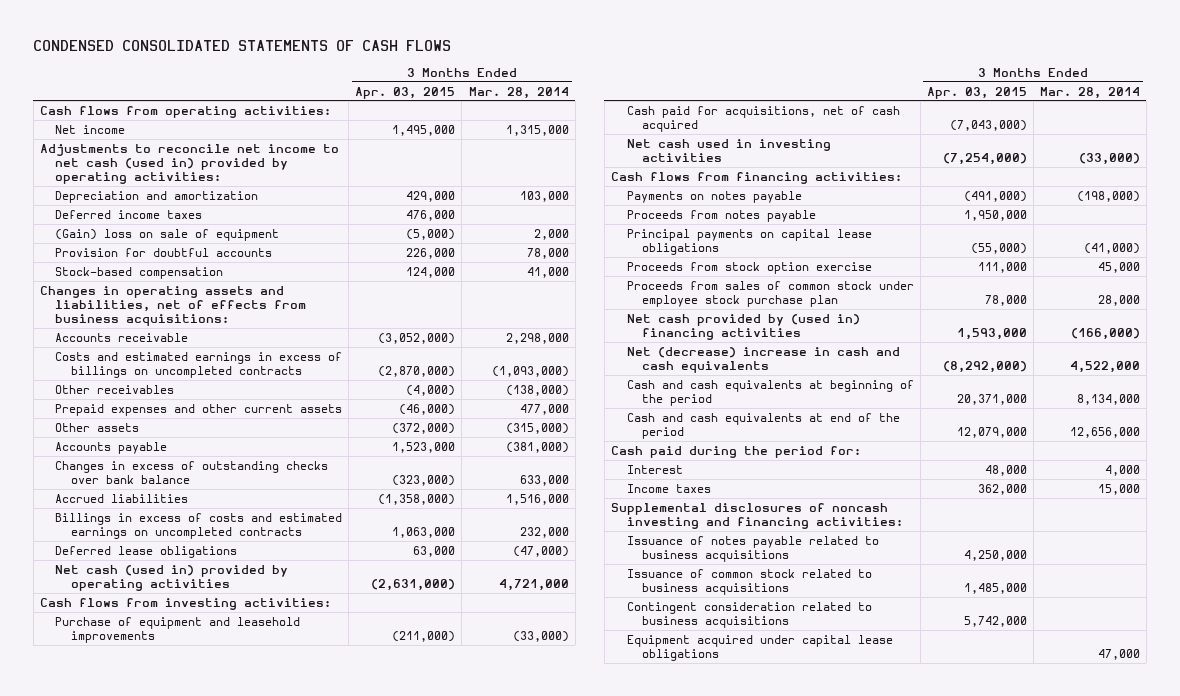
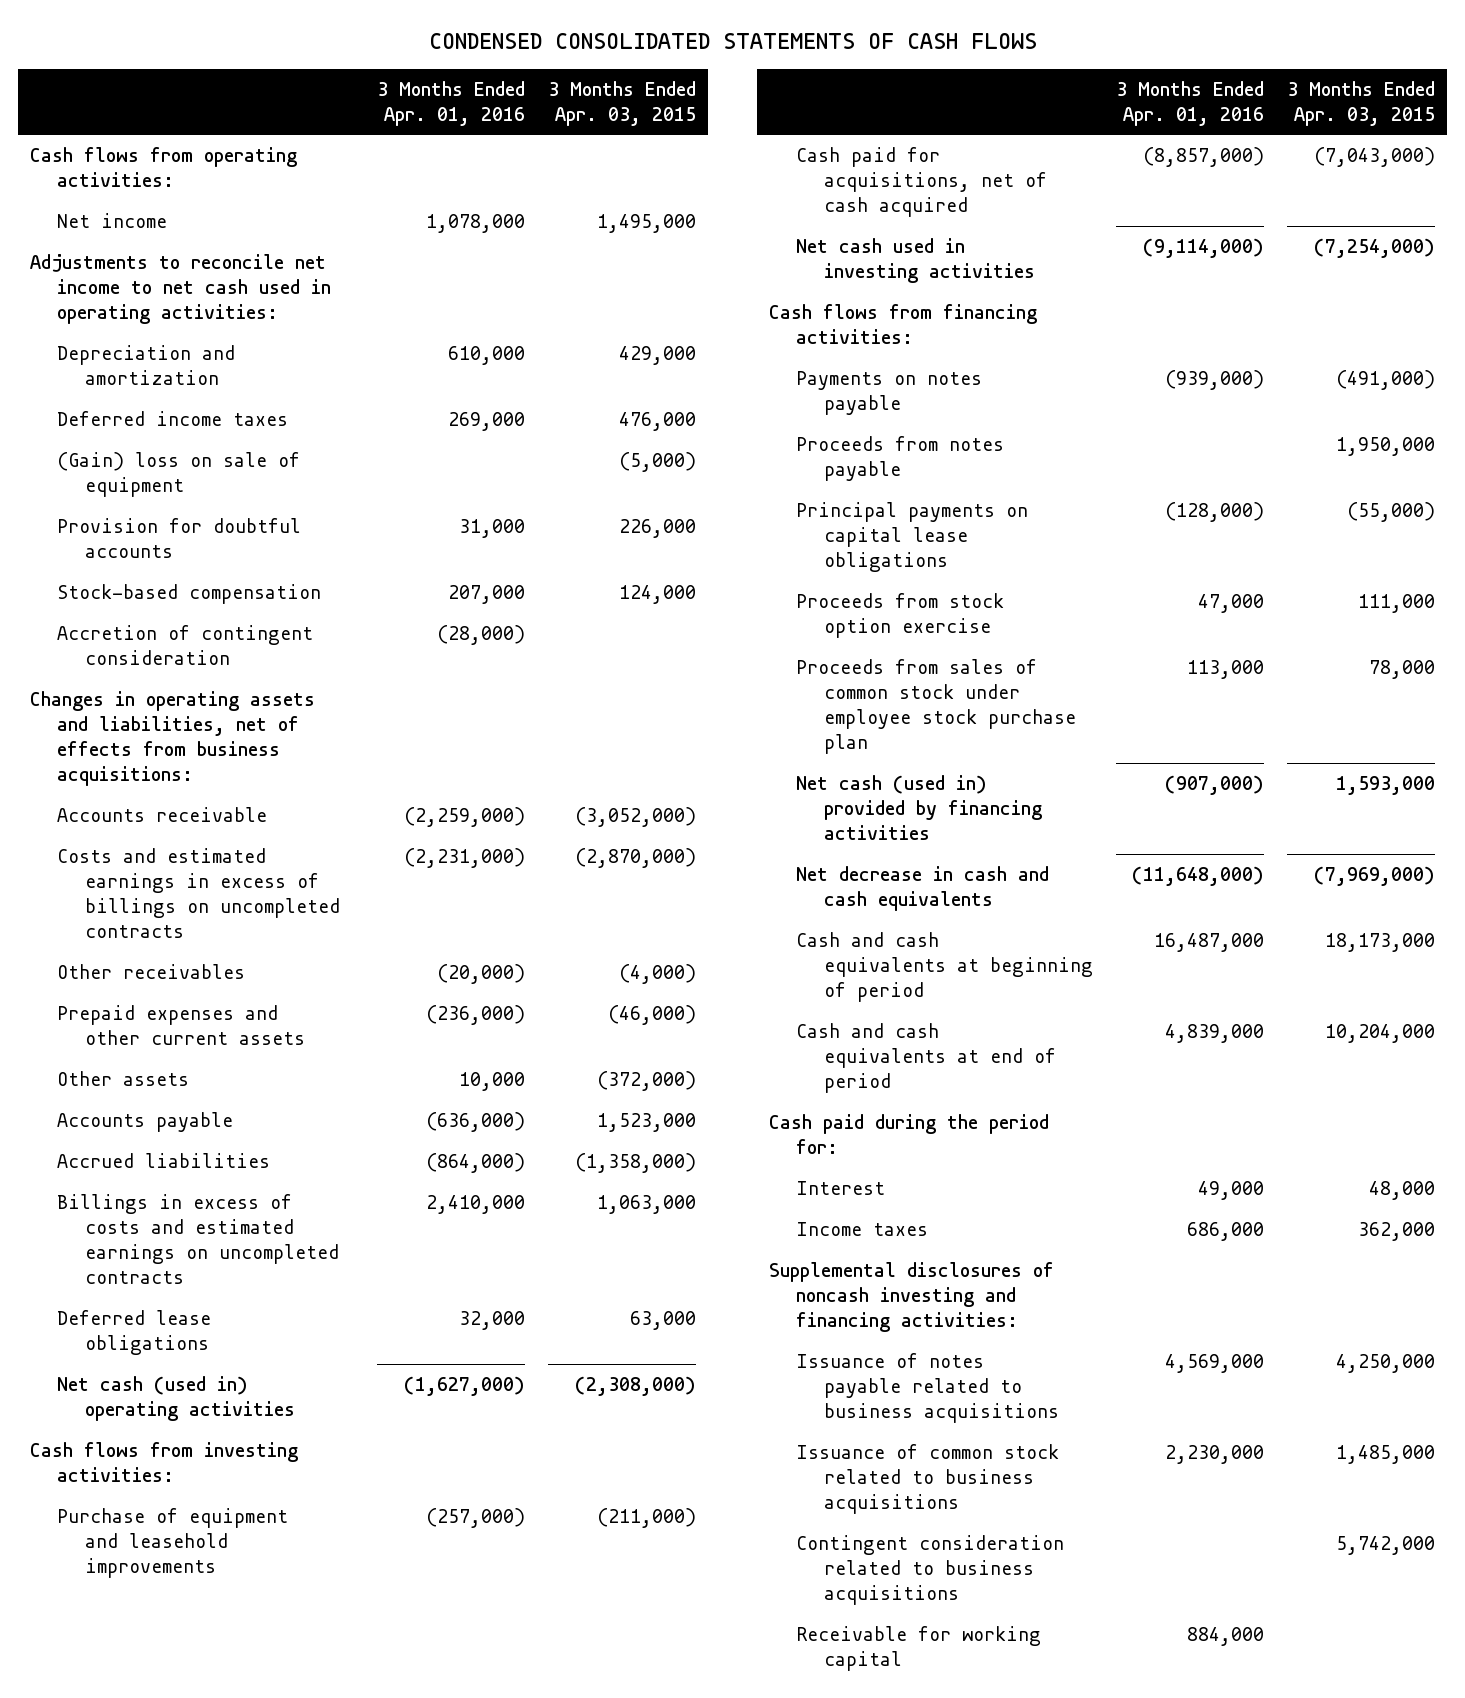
[468,86,569,99] Mar. 28, 2014 -> none
none -> [377,80,526,126] 3 Months Ended Apr. 01, 2016
[39,143,339,184] Adjustments to reconcile net income to net cash (used in) provided by operating activities: -> [29,254,332,325] Adjustments to reconcile net income to net cash used in operating activities:
none -> [57,625,314,666] Accretion of contingent consideration
[55,460,329,484] Changes in excess of outstanding checks over bank balance -> none
[55,564,289,591] Net cash (used in) provided by operating activities -> [57,1376,295,1422] Net cash (used in) operating activities
[371,578,456,591] (2,631,000) -> [575,1376,697,1397] (2,308,000)
[626,313,860,340] Net cash provided by (used in) financing activities -> [796,775,1042,841] Net cash (used in) provided by financing activities
[626,346,900,373] Net (decrease) increase in cash and cash equivalents -> [796,866,1050,912] Net decrease in cash and cash equivalents
[942,360,1027,373] (8,292,000) -> [1314,866,1436,887] (7,969,000)
[626,379,914,406] Cash and cash equivalents at beginning of the period -> [796,932,1093,1003] Cash and cash equivalents at beginning of period
[956,393,1027,405] 20,371,000 -> [1325,933,1436,953] 18,173,000
[626,412,900,439] Cash and cash equivalents at end of the period -> [796,1023,1056,1094] Cash and cash equivalents at end of period
[956,426,1027,438] 12,079,000 -> [1325,1024,1436,1044] 10,204,000
[626,634,893,661] Equipment acquired under capital lease obligations -> none
none -> [796,1626,1042,1672] Receivable for working capital

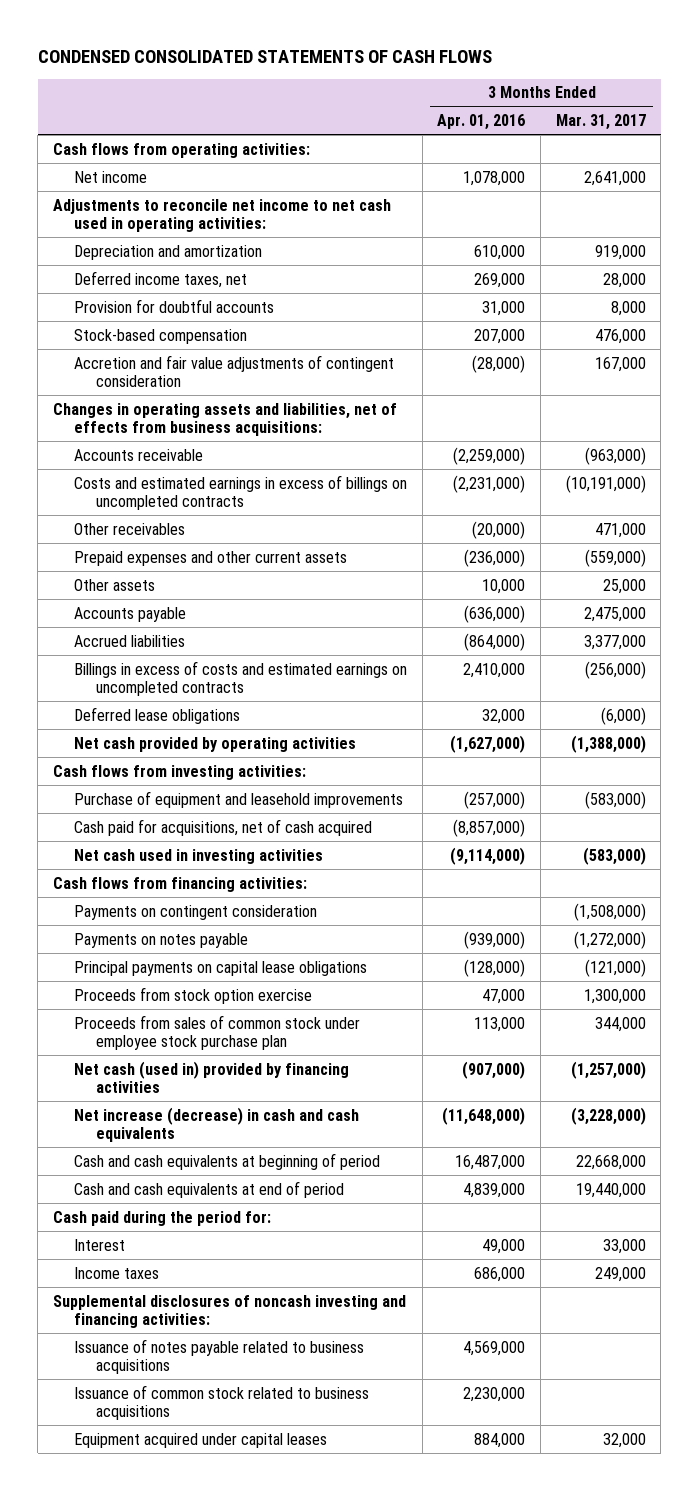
[548,80,697,126] 3 Months Ended Apr. 03, 2015 -> none
none -> [555,114,646,131] Mar. 31, 2017
[57,452,301,498] (Gain) loss on sale of equipment -> none
[57,411,289,427] Deferred income taxes -> [74,270,248,288] Deferred income taxes, net
[57,625,314,666] Accretion of contingent consideration -> [74,354,395,387] Accretion and fair value adjustments of contingent consideration
[57,1376,295,1422] Net cash (used in) operating activities -> [74,736,357,752] Net cash provided by operating activities
none -> [74,904,318,920] Payments on contingent consideration
[796,436,1005,482] Proceeds from notes payable -> none
[796,866,1050,912] Net decrease in cash and cash equivalents -> [74,1106,360,1142] Net increase (decrease) in cash and cash equivalents
[796,1535,1065,1606] Contingent consideration related to business acquisitions -> none
[796,1626,1042,1672] Receivable for working capital -> [74,1432,328,1448] Equipment acquired under capital leases

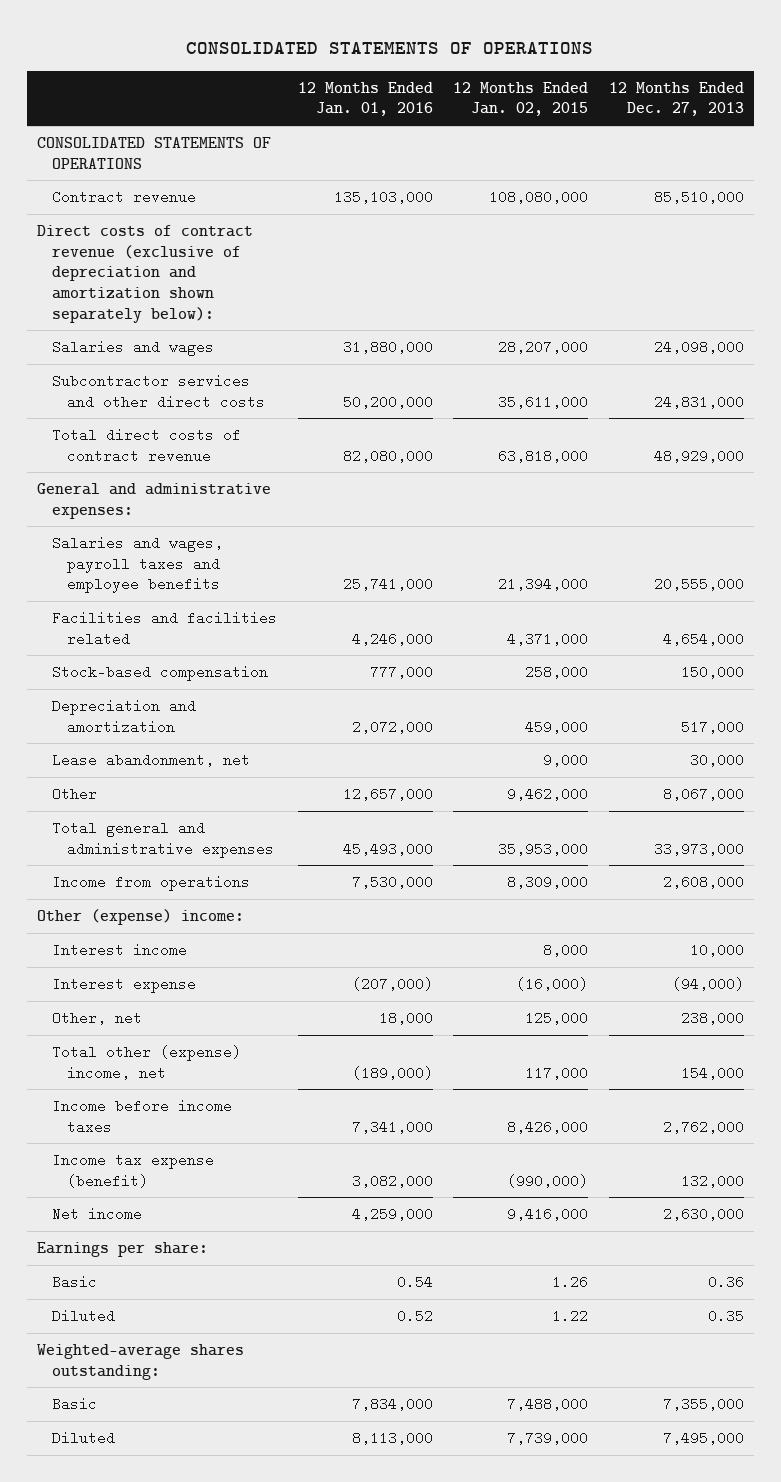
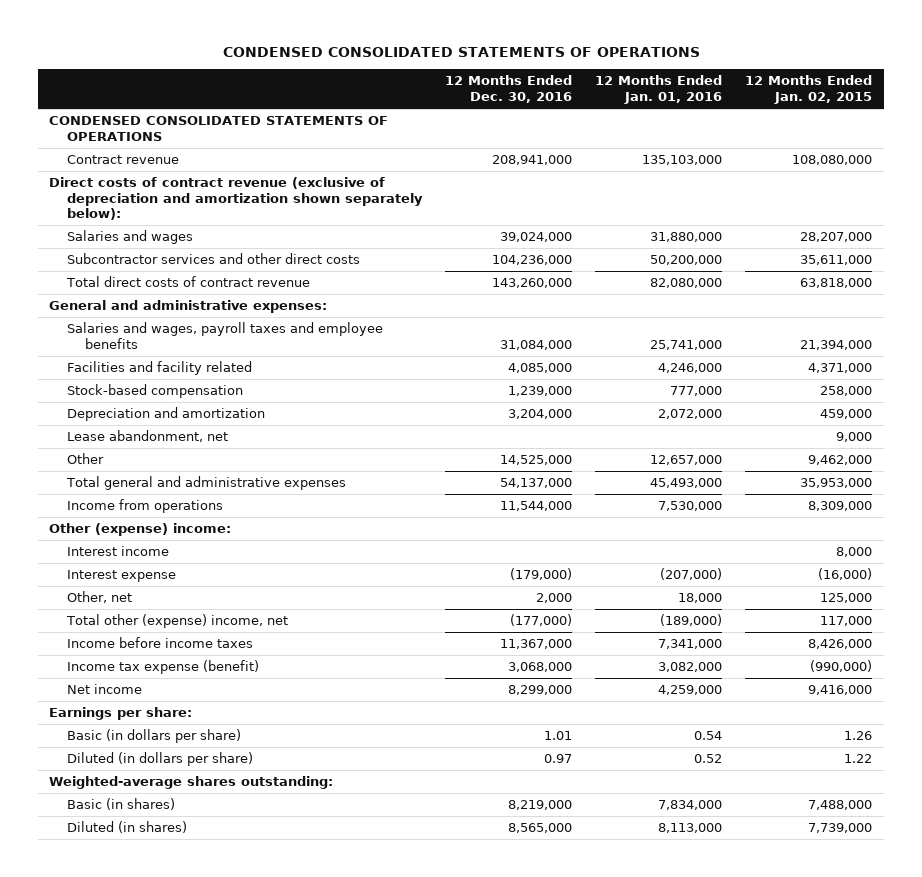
[186,41,594,54] CONSOLIDATED STATEMENTS OF OPERATIONS -> [222,47,700,58] CONDENSED CONSOLIDATED STATEMENTS OF OPERATIONS
[608,81,744,117] 12 Months Ended Dec. 27, 2013 -> none
none -> [445,75,573,103] 12 Months Ended Dec. 30, 2016
[37,137,272,169] CONSOLIDATED STATEMENTS OF OPERATIONS -> [49,116,389,141] CONDENSED CONSOLIDATED STATEMENTS OF OPERATIONS
[51,611,277,646] Facilities and facilities related -> [67,361,253,376] Facilities and facility related
[51,1275,97,1290] Basic -> [67,729,242,744] Basic (in dollars per share)
[51,1309,115,1324] Diluted -> [67,752,254,767] Diluted (in dollars per share)
[51,1397,97,1412] Basic -> [67,798,176,811] Basic (in shares)
[51,1431,115,1446] Diluted -> [67,821,188,834] Diluted (in shares)

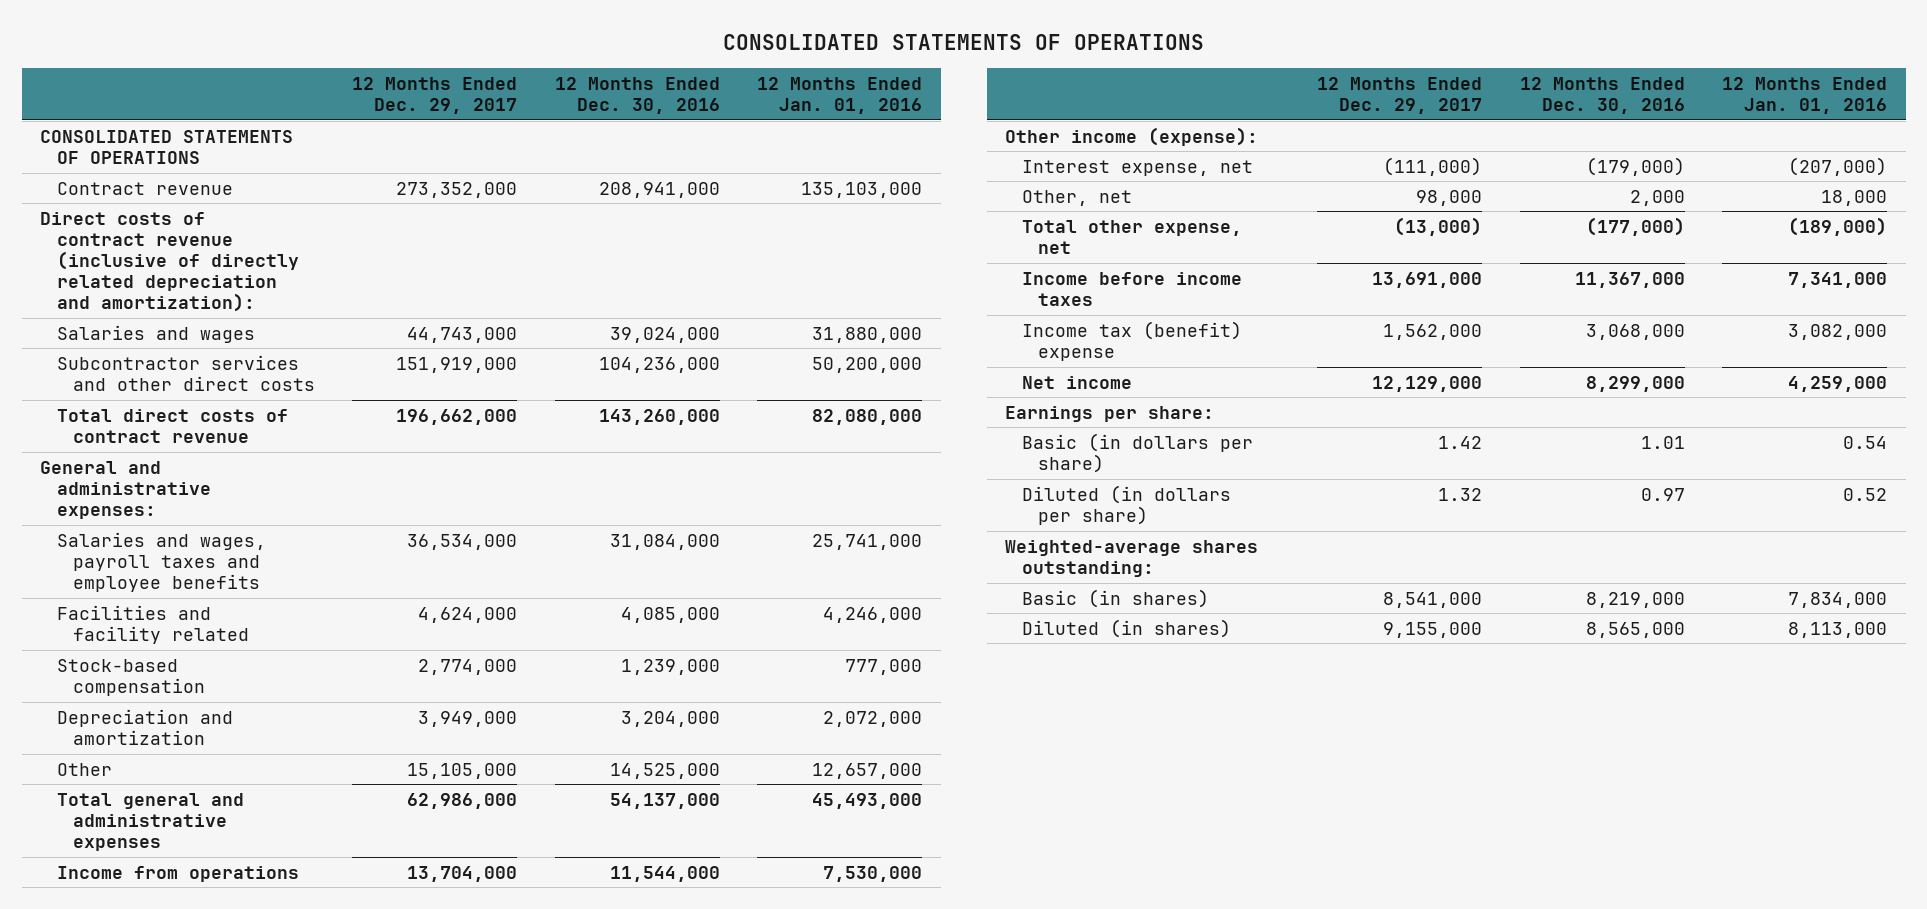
[222,47,700,58] CONDENSED CONSOLIDATED STATEMENTS OF OPERATIONS -> [722,33,1204,50] CONSOLIDATED STATEMENTS OF OPERATIONS
[745,75,873,104] 12 Months Ended Jan. 02, 2015 -> none
none -> [352,76,518,115] 12 Months Ended Dec. 29, 2017
[49,116,389,141] CONDENSED CONSOLIDATED STATEMENTS OF OPERATIONS -> [40,129,294,164] CONSOLIDATED STATEMENTS OF OPERATIONS
[49,177,424,221] Direct costs of contract revenue (exclusive of depreciation and amortization shown separately below): -> [40,211,299,313] Direct costs of contract revenue (inclusive of directly related depreciation and amortization):
[67,430,229,443] Lease abandonment, net -> none
[67,546,170,557] Interest income -> none
[49,523,232,537] Other (expense) income: -> [1005,126,1259,146] Other income (expense):
[67,570,177,583] Interest expense -> [1021,159,1253,176] Interest expense, net
[66,614,289,629] Total other (expense) income, net -> [1021,219,1242,254] Total other expense, net
[67,660,260,675] Income tax expense (benefit) -> [1021,320,1242,361] Income tax (benefit) expense

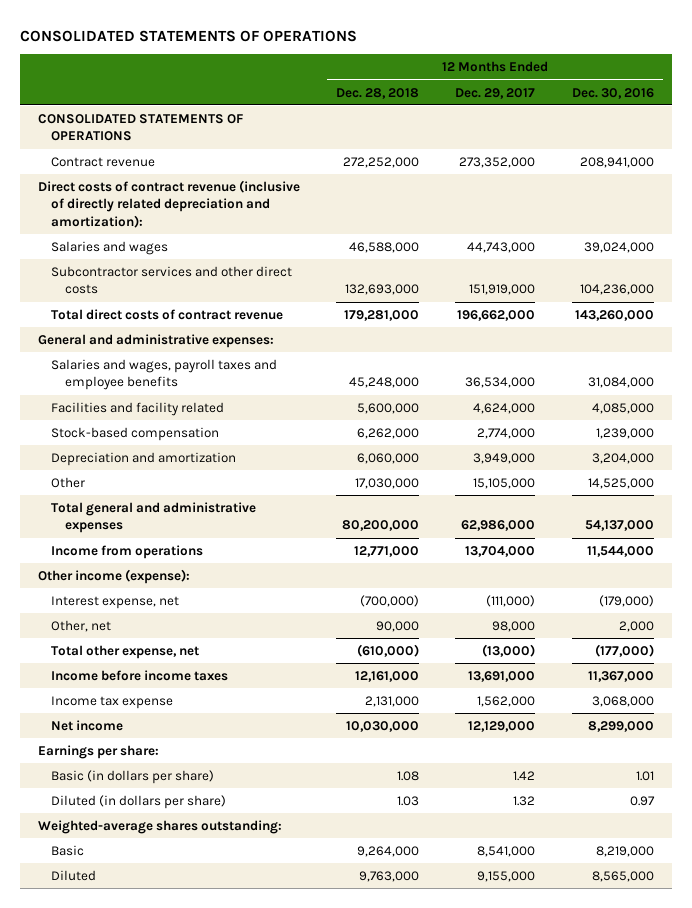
[757,76,923,115] 12 Months Ended Jan. 01, 2016 -> none
none -> [336,87,420,99] Dec. 28, 2018
[1021,320,1242,361] Income tax (benefit) expense -> [51,695,174,709] Income tax expense
[1021,588,1209,608] Basic (in shares) -> [51,844,85,856] Basic
[1021,618,1231,638] Diluted (in shares) -> [51,869,97,881] Diluted

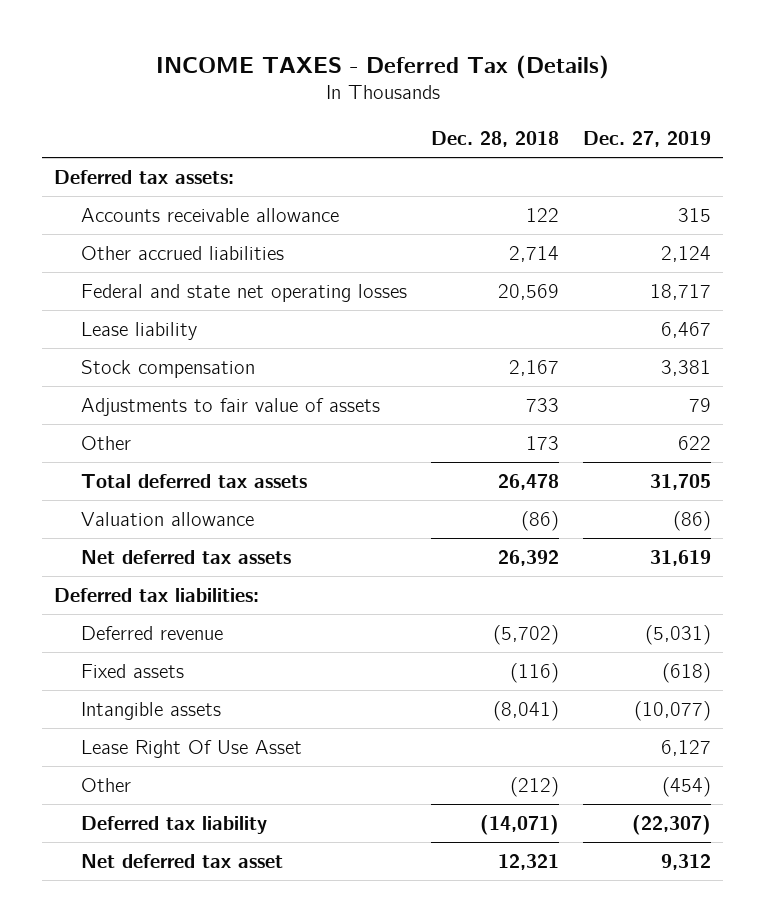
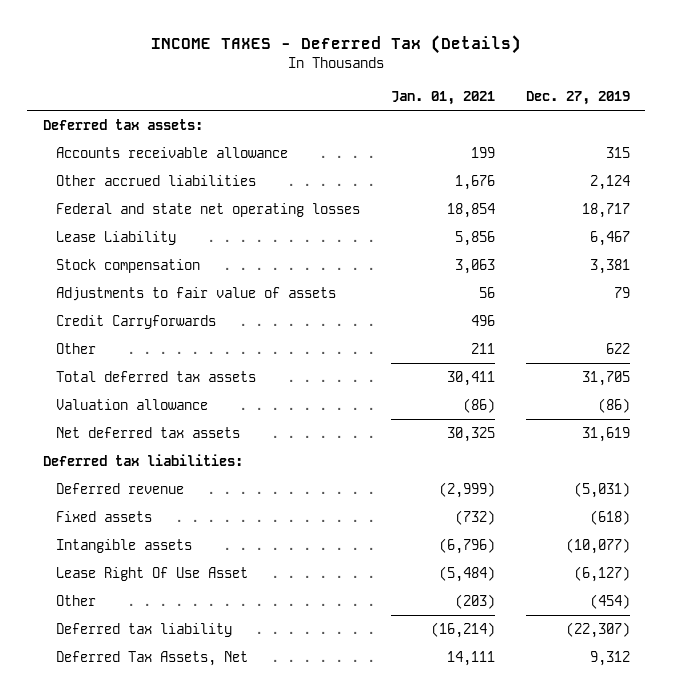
[431,130,560,147] Dec. 28, 2018 -> none
none -> [390,91,495,106] Jan. 01, 2021
[80,321,197,340] Lease liability -> [55,231,176,246] Lease Liability
none -> [55,315,216,330] Credit Carryforwards
[661,739,712,756] 6,127 -> [573,566,630,583] (6,127)
[80,853,283,868] Net deferred tax asset -> [55,651,248,667] Deferred Tax Assets, Net

